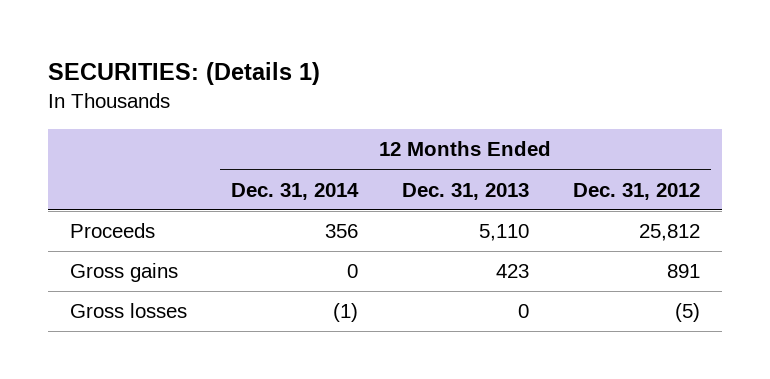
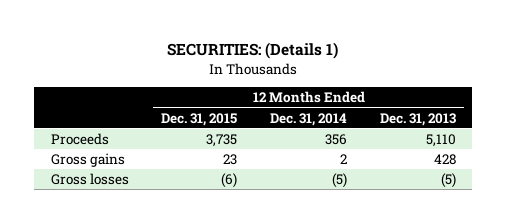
[572,182,700,200] Dec. 31, 2012 -> none
none -> [161,112,238,126] Dec. 31, 2015
[347,264,359,279] 0 -> [340,154,348,165] 2
[495,264,529,279] 423 -> [433,154,456,166] 428
[333,303,359,323] (1) -> [332,173,348,189] (5)
[517,304,529,319] 0 -> [440,173,456,189] (5)

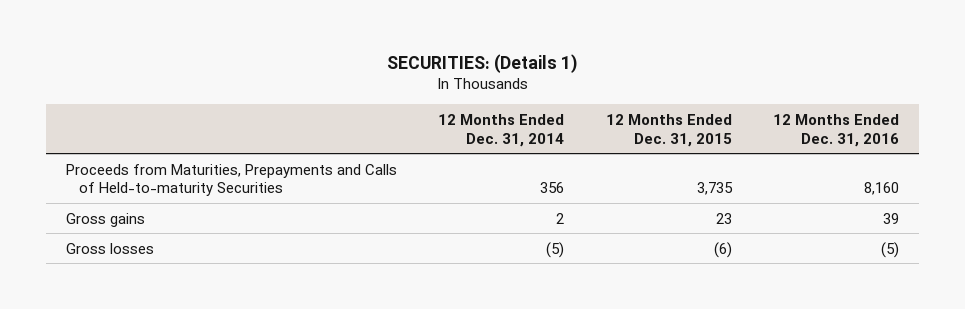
[379,112,456,126] Dec. 31, 2013 -> none
none -> [772,113,899,147] 12 Months Ended Dec. 31, 2016
[50,133,109,146] Proceeds -> [66,163,398,197] Proceeds from Maturities, Prepayments and Calls of Held-to-maturity Securities

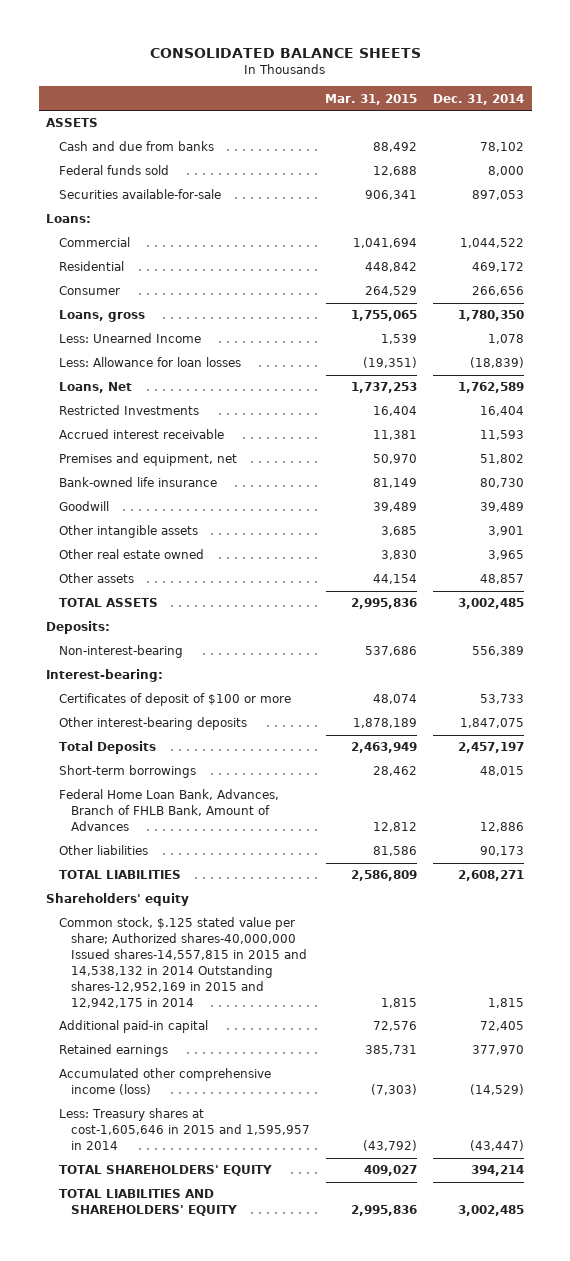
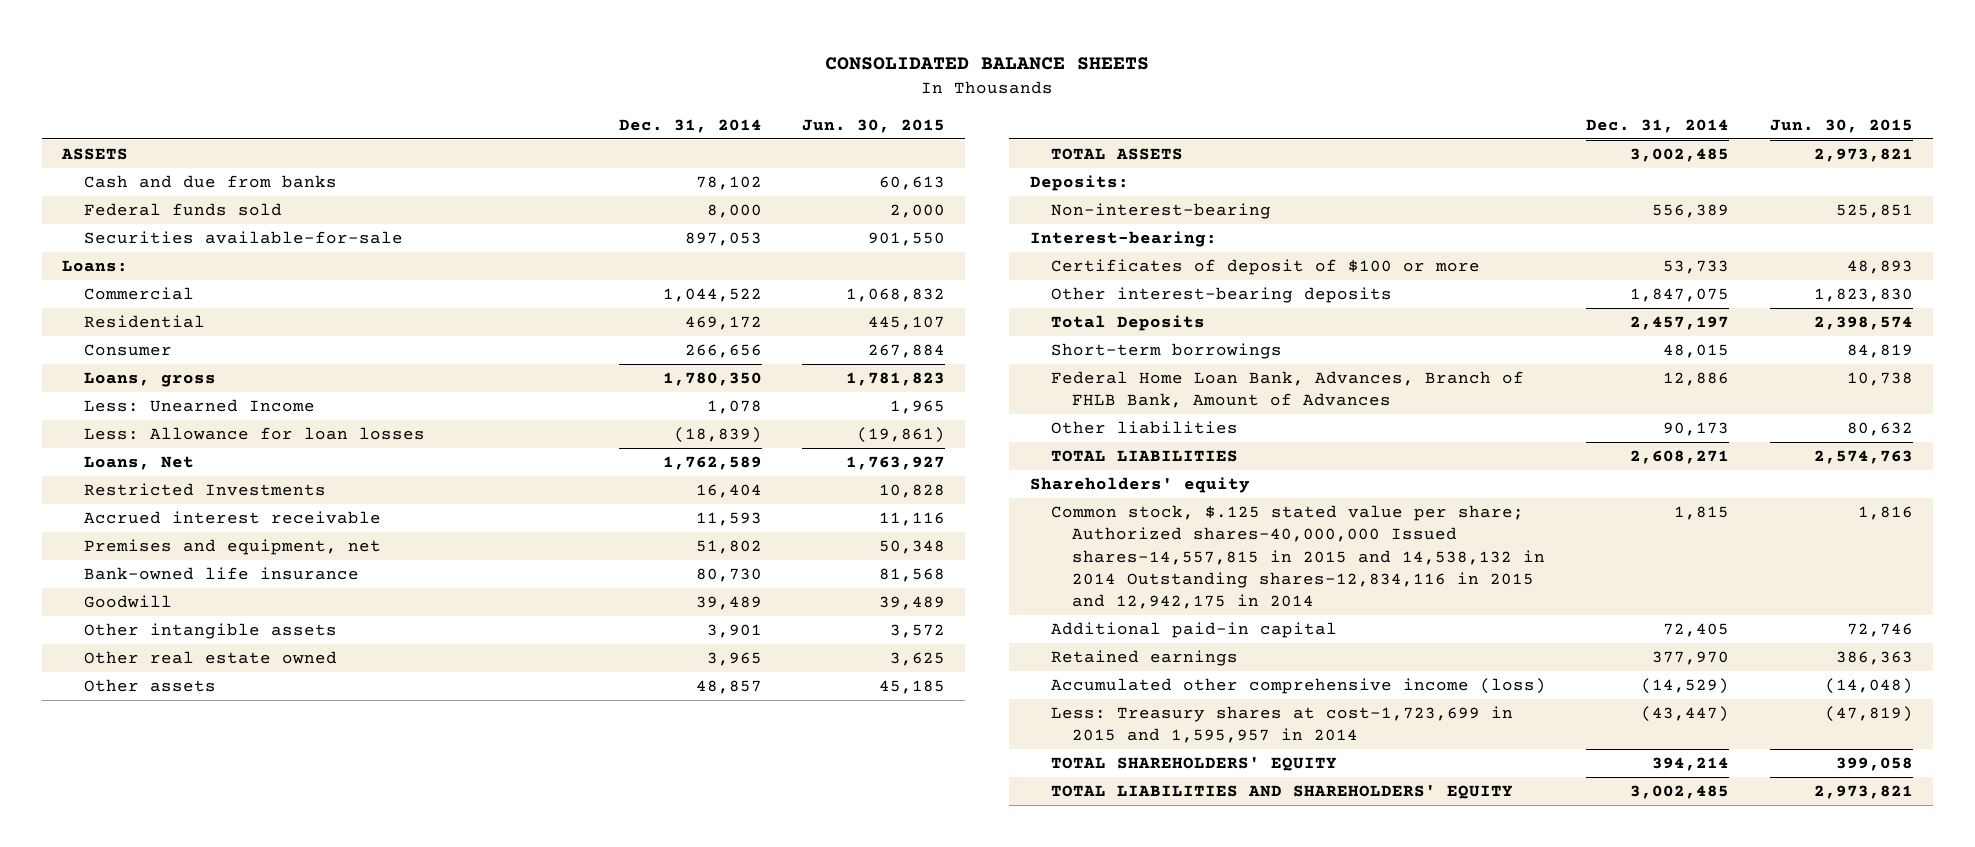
[325,93,418,105] Mar. 31, 2015 -> none
none -> [802,118,946,133] Jun. 30, 2015
[58,917,307,1008] Common stock, $.125 stated value per share; Authorized shares-40,000,000 Issued shares-14,557,815 in 2015 and 14,538,132 in 2014 Outstanding shares-12,952,169 in 2015 and 12,942,175 in 2014 -> [1050,505,1546,610] Common stock, $.125 stated value per share; Authorized shares-40,000,000 Issued shares-14,557,815 in 2015 and 14,538,132 in 2014 Outstanding shares-12,834,116 in 2015 and 12,942,175 in 2014
[58,1108,310,1151] Less: Treasury shares at cost-1,605,646 in 2015 and 1,595,957 in 2014 -> [1050,706,1513,744] Less: Treasury shares at cost-1,723,699 in 2015 and 1,595,957 in 2014

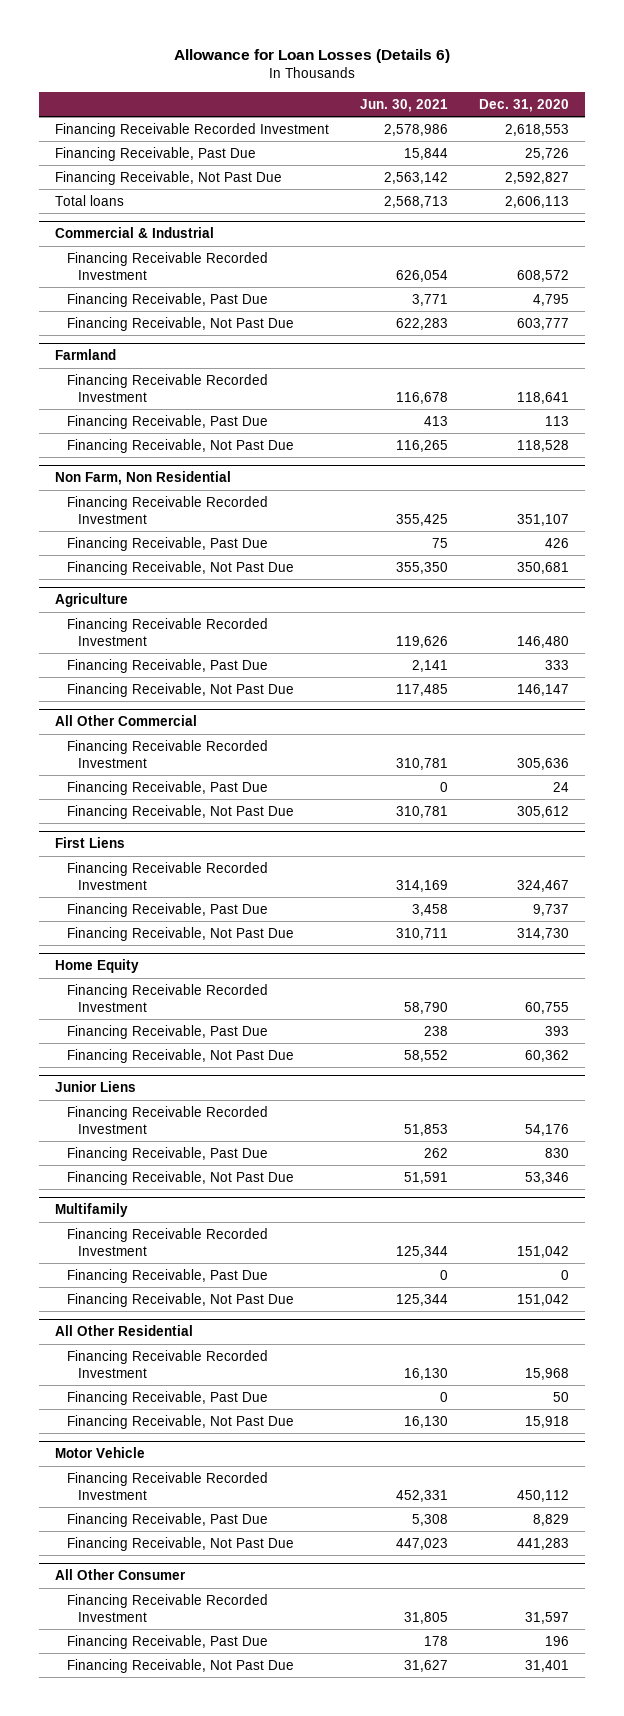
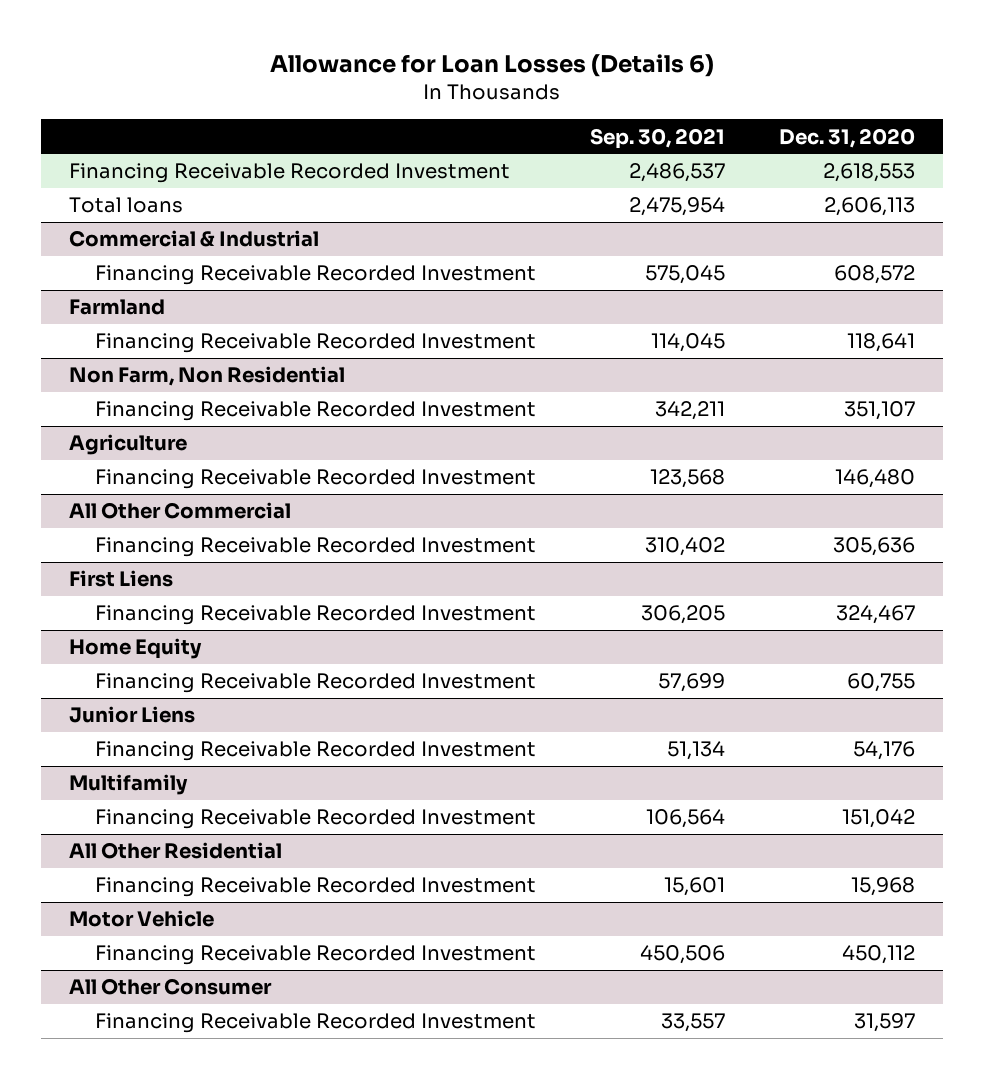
[359,98,448,112] Jun. 30, 2021 -> none
none -> [590,127,726,149] Sep. 30, 2021
[54,146,256,161] Financing Receivable, Past Due -> none
[54,170,282,185] Financing Receivable, Not Past Due -> none
[66,292,268,307] Financing Receivable, Past Due -> none
[66,316,294,331] Financing Receivable, Not Past Due -> none
[66,414,268,429] Financing Receivable, Past Due -> none
[66,438,294,453] Financing Receivable, Not Past Due -> none
[66,536,268,551] Financing Receivable, Past Due -> none
[66,560,294,575] Financing Receivable, Not Past Due -> none
[66,658,268,673] Financing Receivable, Past Due -> none
[66,682,294,697] Financing Receivable, Not Past Due -> none
[66,780,268,795] Financing Receivable, Past Due -> none
[66,804,294,819] Financing Receivable, Not Past Due -> none
[66,902,268,917] Financing Receivable, Past Due -> none
[66,926,294,941] Financing Receivable, Not Past Due -> none
[66,1024,268,1039] Financing Receivable, Past Due -> none
[66,1048,294,1063] Financing Receivable, Not Past Due -> none
[66,1146,268,1161] Financing Receivable, Past Due -> none
[66,1170,294,1185] Financing Receivable, Not Past Due -> none
[66,1268,268,1283] Financing Receivable, Past Due -> none
[66,1292,294,1307] Financing Receivable, Not Past Due -> none
[66,1390,268,1405] Financing Receivable, Past Due -> none
[66,1414,294,1429] Financing Receivable, Not Past Due -> none
[66,1512,268,1527] Financing Receivable, Past Due -> none
[66,1536,294,1551] Financing Receivable, Not Past Due -> none
[66,1634,268,1649] Financing Receivable, Past Due -> none
[66,1658,294,1673] Financing Receivable, Not Past Due -> none

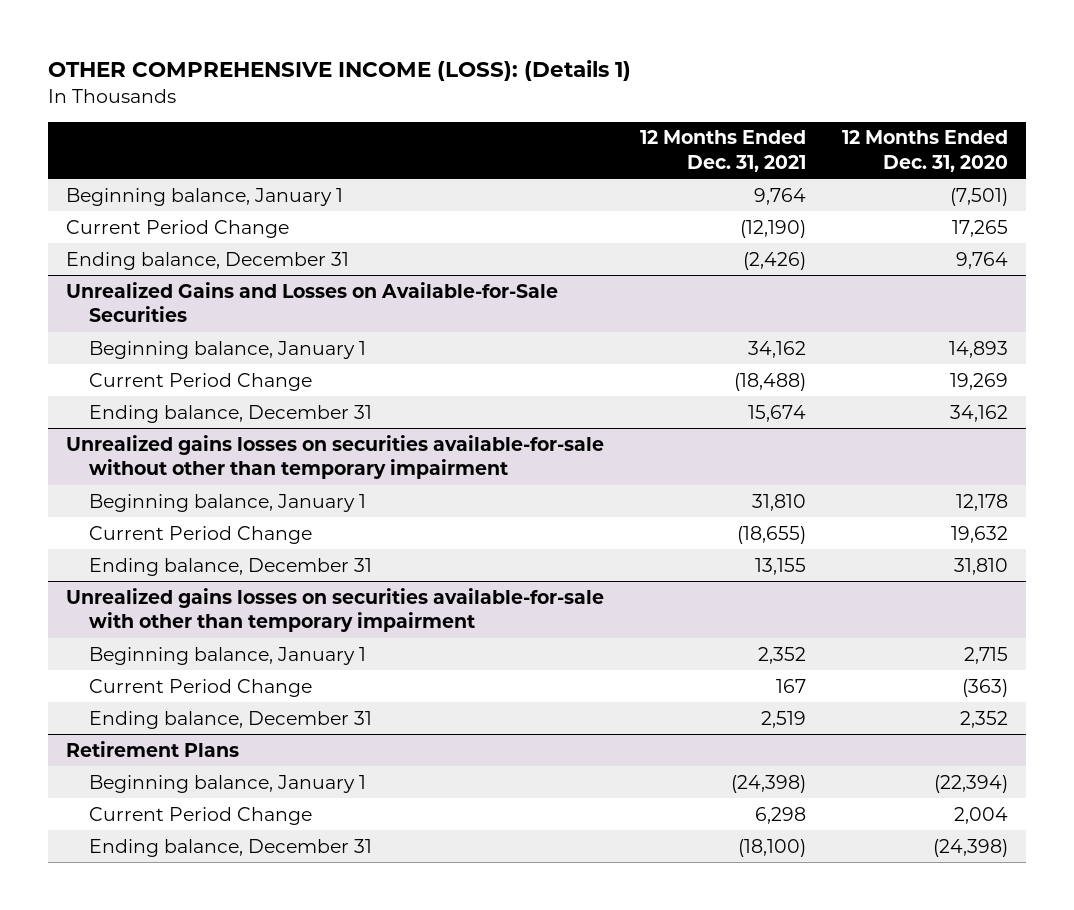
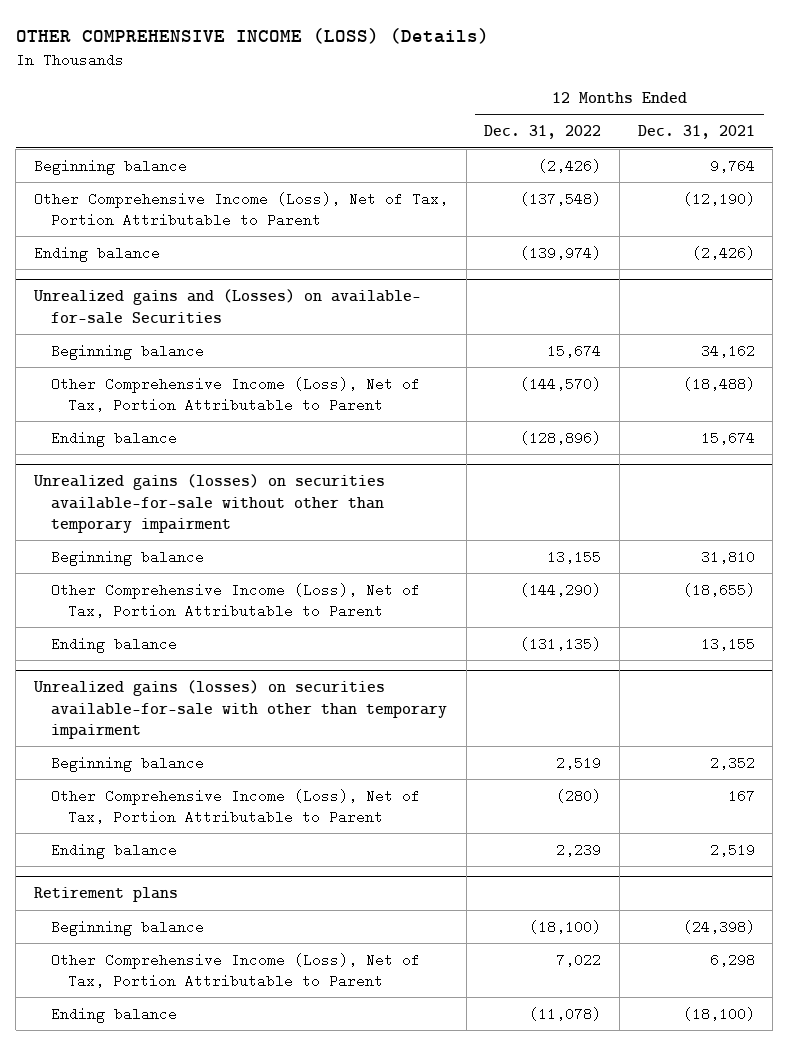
[47,60,631,82] OTHER COMPREHENSIVE INCOME (LOSS): (Details 1) -> [15,27,489,44] OTHER COMPREHENSIVE INCOME (LOSS) (Details)
[841,130,1008,172] 12 Months Ended Dec. 31, 2020 -> none
none -> [484,125,602,140] Dec. 31, 2022
[65,187,343,206] Beginning balance, January 1 -> [33,158,187,175] Beginning balance
[65,219,289,238] Current Period Change -> [33,191,448,228] Other Comprehensive Income (Loss), Net of Tax, Portion Attributable to Parent
[65,251,349,270] Ending balance, December 31 -> [33,245,160,262] Ending balance
[65,281,558,323] Unrealized Gains and Losses on Available-for-Sale Securities -> [32,289,421,324] Unrealized gains and (Losses) on available- for-sale Securities
[89,340,367,359] Beginning balance, January 1 -> [50,343,204,360] Beginning balance
[89,372,313,391] Current Period Change -> [50,376,420,413] Other Comprehensive Income (Loss), Net of Tax, Portion Attributable to Parent
[89,404,373,423] Ending balance, December 31 -> [50,430,177,447] Ending balance
[65,434,604,480] Unrealized gains losses on securities available-for-sale without other than temporary impairment -> [32,474,385,533] Unrealized gains (losses) on securities available-for-sale without other than temporary impairment
[89,493,367,512] Beginning balance, January 1 -> [50,549,204,566] Beginning balance
[89,525,313,544] Current Period Change -> [50,582,420,619] Other Comprehensive Income (Loss), Net of Tax, Portion Attributable to Parent
[89,557,373,576] Ending balance, December 31 -> [50,636,177,653] Ending balance
[65,587,604,633] Unrealized gains losses on securities available-for-sale with other than temporary impairment -> [32,680,447,739] Unrealized gains (losses) on securities available-for-sale with other than temporary impairment
[89,646,367,665] Beginning balance, January 1 -> [50,755,204,772] Beginning balance
[89,678,313,697] Current Period Change -> [50,788,420,825] Other Comprehensive Income (Loss), Net of Tax, Portion Attributable to Parent
[89,710,373,729] Ending balance, December 31 -> [50,842,177,859] Ending balance
[65,740,239,757] Retirement Plans -> [33,887,178,903] Retirement plans
[89,774,367,793] Beginning balance, January 1 -> [50,919,204,936] Beginning balance
[89,806,313,825] Current Period Change -> [50,952,420,989] Other Comprehensive Income (Loss), Net of Tax, Portion Attributable to Parent
[89,838,373,857] Ending balance, December 31 -> [50,1006,177,1023] Ending balance

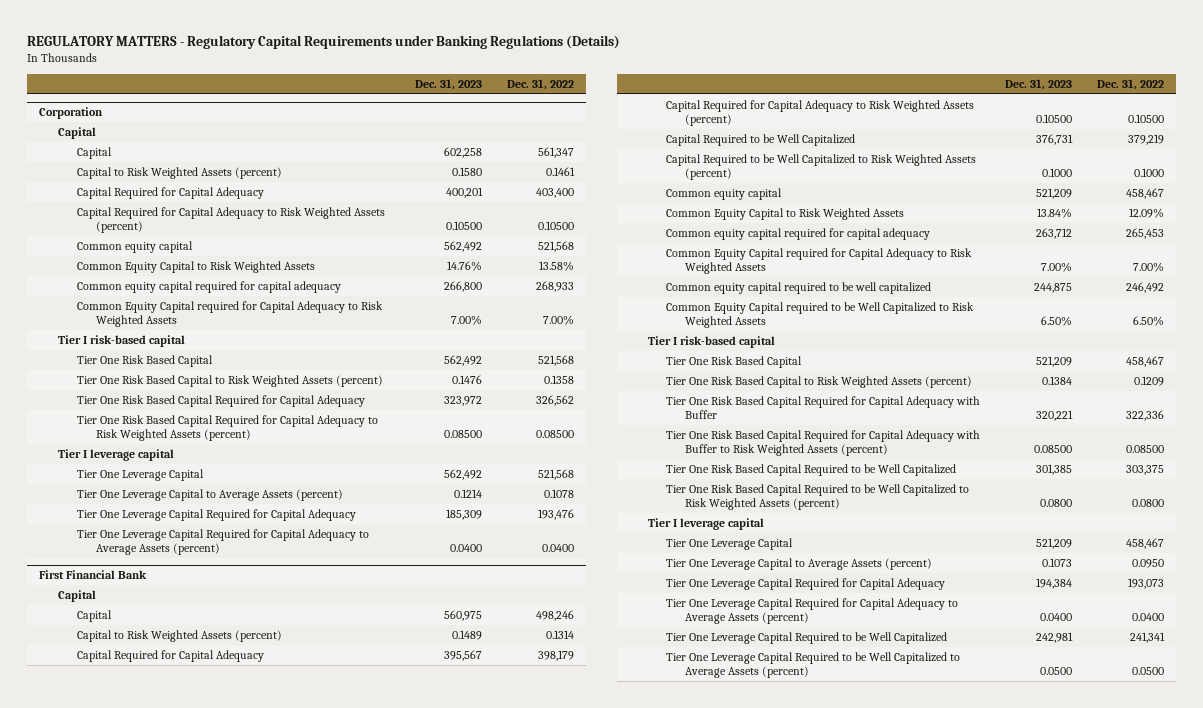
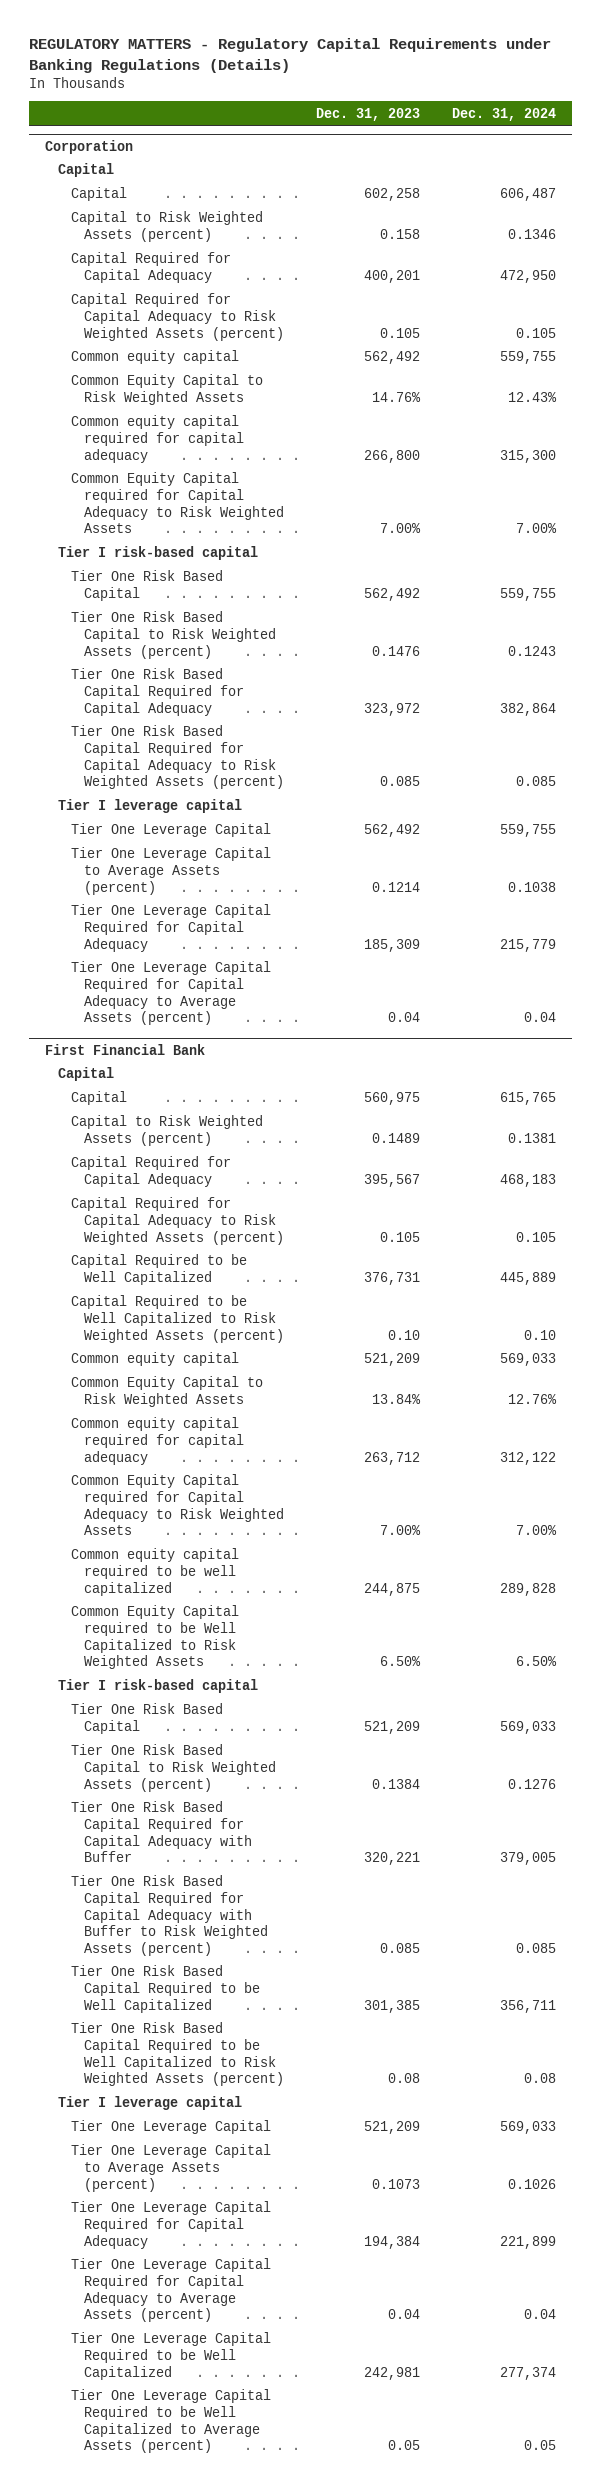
[507,79,575,91] Dec. 31, 2022 -> none
none -> [452,107,557,121] Dec. 31, 2024
[452,166,483,176] 0.1580 -> [380,229,421,240] 0.158
[446,221,483,231] 0.10500 -> [380,327,421,338] 0.105
[444,430,483,439] 0.08500 -> [380,776,421,787] 0.085
[450,544,483,553] 0.0400 -> [388,1012,421,1023] 0.04
[1035,114,1072,124] 0.10500 -> [380,1231,421,1242] 0.105
[1041,168,1072,178] 0.1000 -> [388,1329,421,1340] 0.10
[1033,445,1072,454] 0.08500 -> [380,1942,421,1953] 0.085
[1039,499,1072,508] 0.0800 -> [388,2073,421,2084] 0.08
[1039,613,1072,622] 0.0400 -> [388,2309,421,2320] 0.04
[1039,667,1072,676] 0.0500 -> [388,2440,421,2451] 0.05

